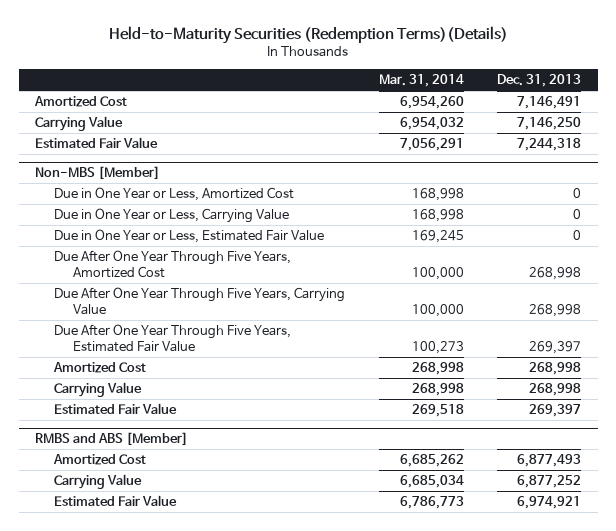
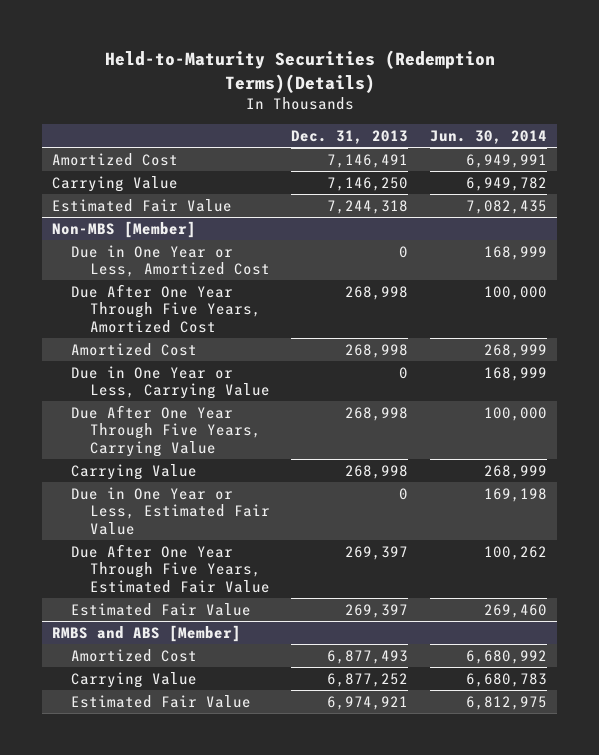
[378,74,464,88] Mar. 31, 2014 -> none
none -> [429,130,547,145] Jun. 30, 2014
[54,208,290,224] Due in One Year or Less, Carrying Value -> [71,365,271,400] Due in One Year or Less, Carrying Value
[54,287,346,316] Due After One Year Through Five Years, Carrying Value -> [71,404,262,458] Due After One Year Through Five Years, Carrying Value
[54,229,325,244] Due in One Year or Less, Estimated Fair Value -> [71,486,271,536] Due in One Year or Less, Estimated Fair Value
[54,324,292,353] Due After One Year Through Five Years, Estimated Fair Value -> [71,543,271,594] Due After One Year Through Five Years, Estimated Fair Value

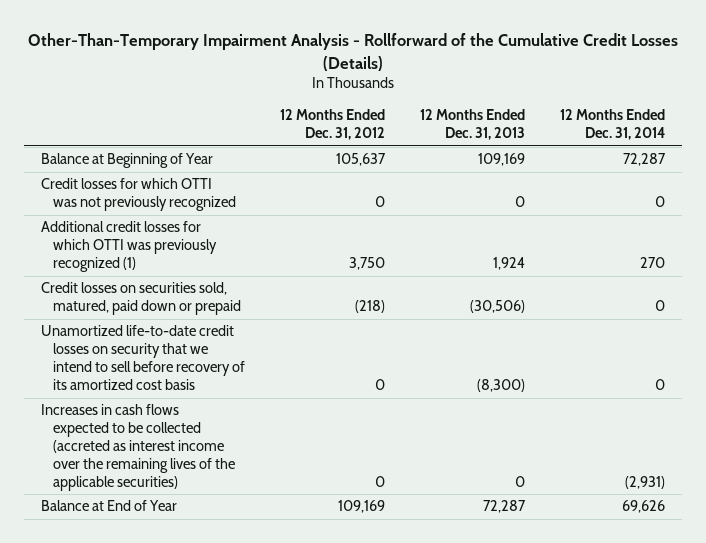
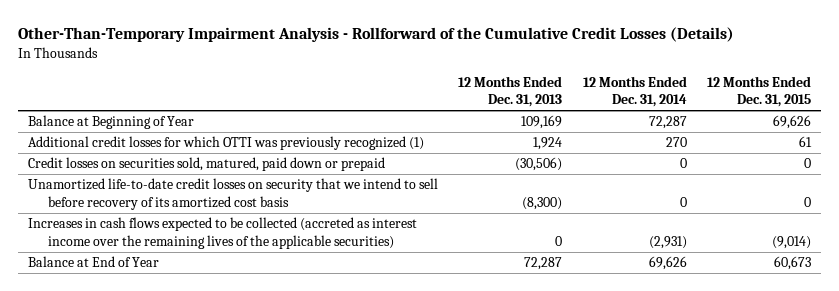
[280,109,386,141] 12 Months Ended Dec. 31, 2012 -> none
none -> [707,75,812,108] 12 Months Ended Dec. 31, 2015
[41,178,237,212] Credit losses for which OTTI was not previously recognized -> none

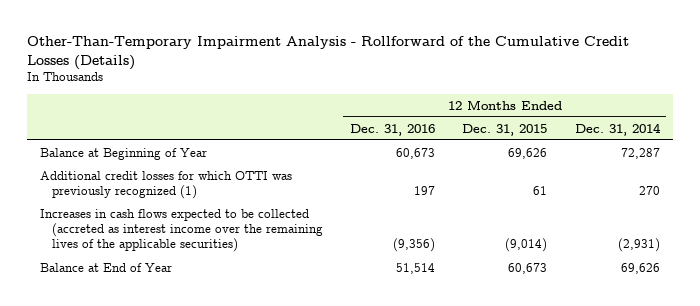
[458,75,563,108] 12 Months Ended Dec. 31, 2013 -> none
none -> [350,123,436,136] Dec. 31, 2016
[27,157,385,172] Credit losses on securities sold, matured, paid down or prepaid -> none
[27,178,438,210] Unamortized life-to-date credit losses on security that we intend to sell before recovery of its amortized cost basis -> none

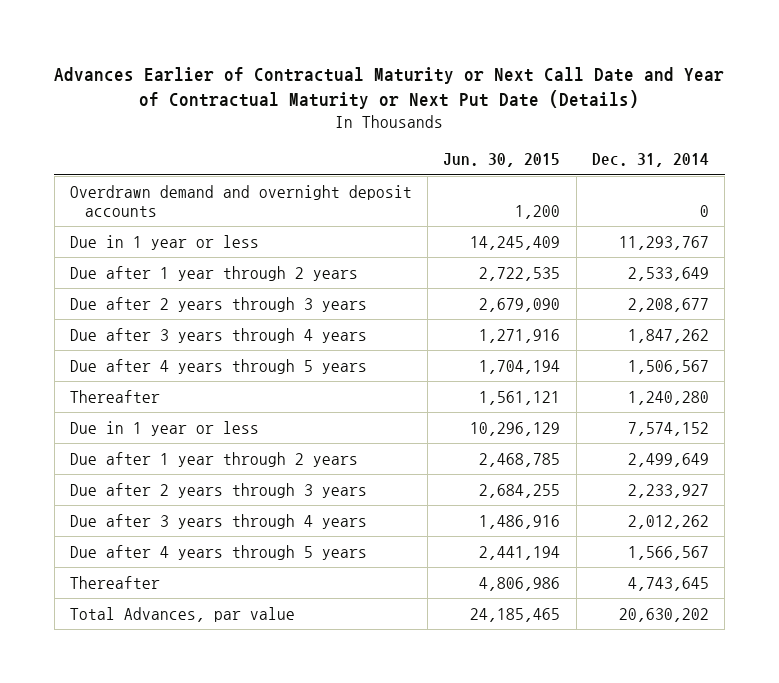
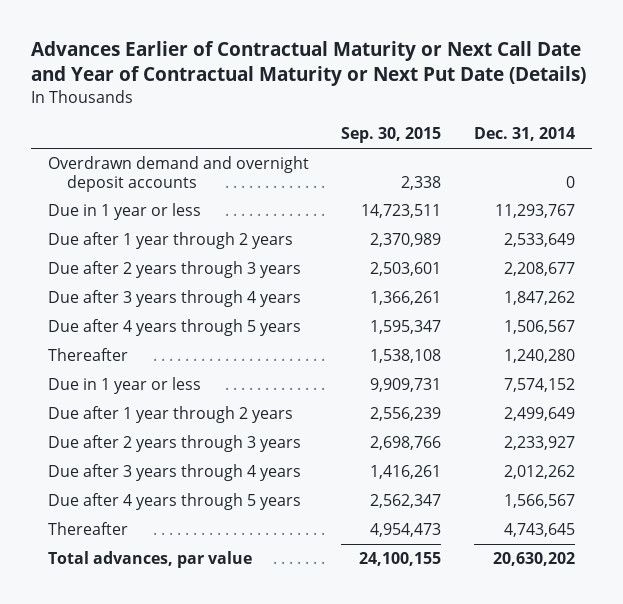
[443,153,561,168] Jun. 30, 2015 -> none
none -> [341,127,442,144] Sep. 30, 2015
[69,606,295,622] Total Advances, par value -> [47,551,252,569] Total advances, par value

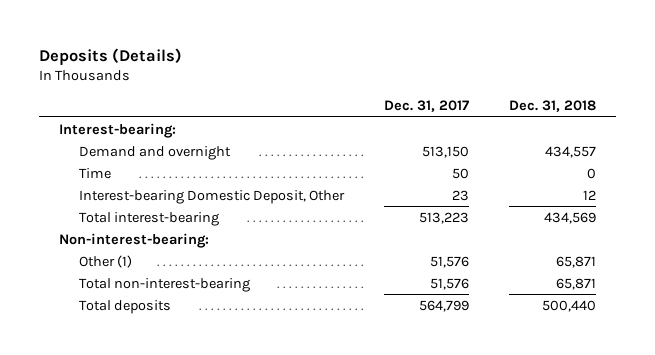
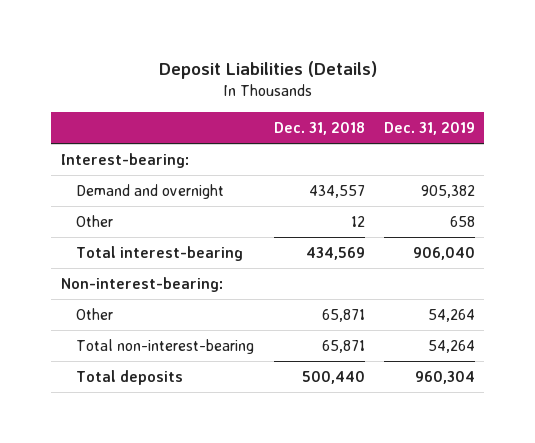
[38,47,182,65] Deposits (Details) -> [158,61,377,80] Deposit Liabilities (Details)
[383,100,469,113] Dec. 31, 2017 -> none
none -> [383,122,475,136] Dec. 31, 2019
[78,167,111,179] Time -> none
[78,189,345,204] Interest-bearing Domestic Deposit, Other -> [76,214,114,227] Other
[78,254,132,268] Other (1) -> [76,307,114,320] Other

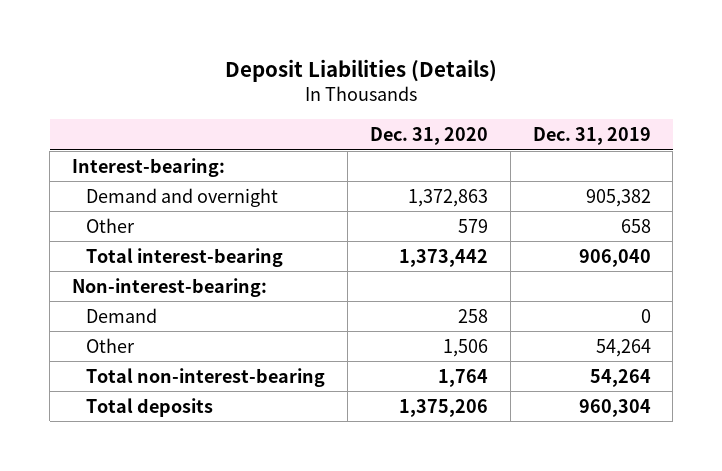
[273,122,365,136] Dec. 31, 2018 -> none
none -> [369,127,488,146] Dec. 31, 2020
none -> [86,307,158,323] Demand

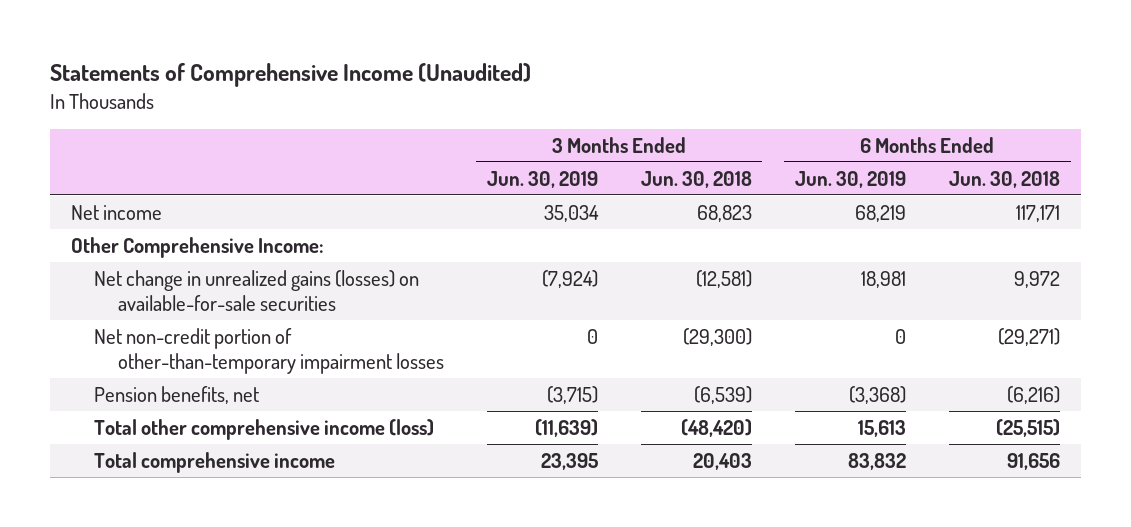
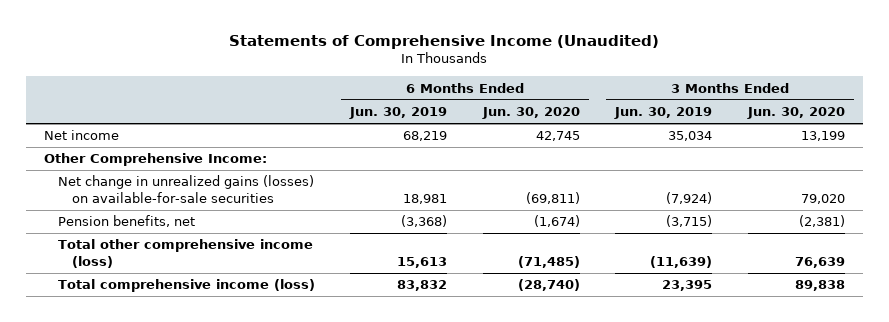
[640,170,752,188] Jun. 30, 2018 -> none
[948,170,1060,188] Jun. 30, 2018 -> none
none -> [481,107,580,120] Jun. 30, 2020
none -> [746,107,845,120] Jun. 30, 2020
[94,327,444,375] Net non-credit portion of other-than-temporary impairment losses -> none
[94,451,336,473] Total comprehensive income -> [57,279,315,293] Total comprehensive income (loss)

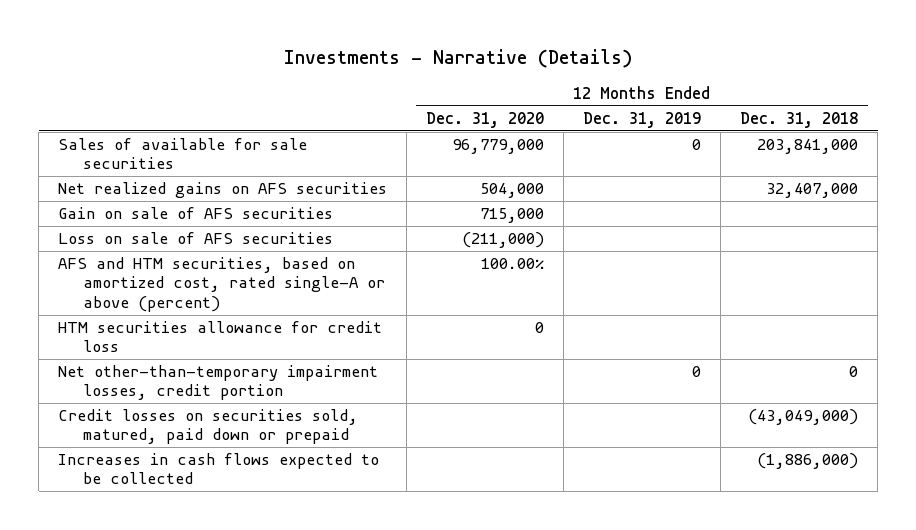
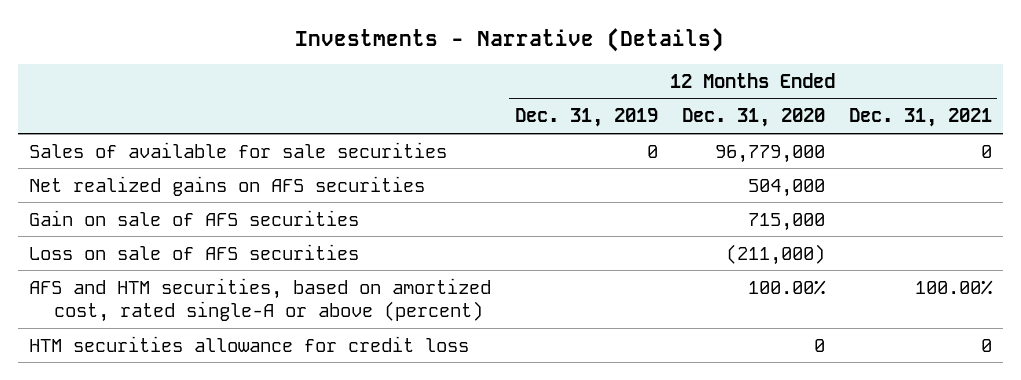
[740,111,859,128] Dec. 31, 2018 -> none
none -> [848,108,992,128] Dec. 31, 2021
[58,365,379,401] Net other-than-temporary impairment losses, credit portion -> none
[58,409,359,445] Credit losses on securities sold, matured, paid down or prepaid -> none
[58,453,380,485] Increases in cash flows expected to be collected -> none

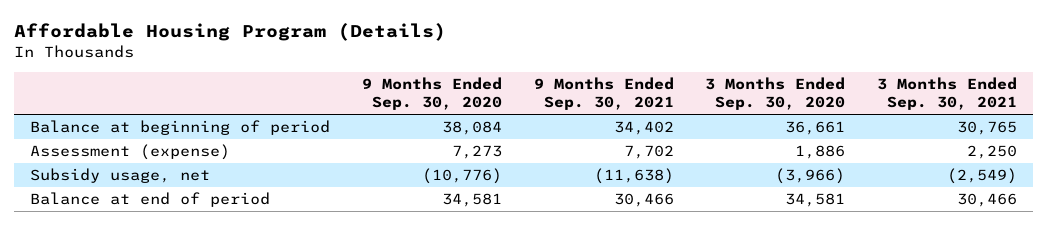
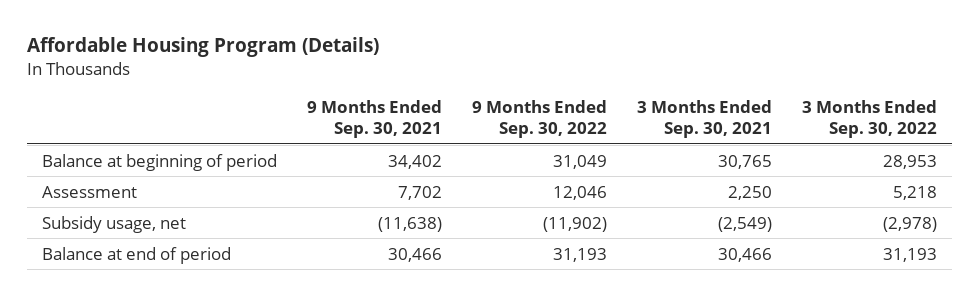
[361,76,502,111] 9 Months Ended Sep. 30, 2020 -> none
[705,76,846,111] 3 Months Ended Sep. 30, 2020 -> none
none -> [471,99,607,139] 9 Months Ended Sep. 30, 2022
none -> [801,99,937,139] 3 Months Ended Sep. 30, 2022
[30,144,231,161] Assessment (expense) -> [41,185,137,198] Assessment

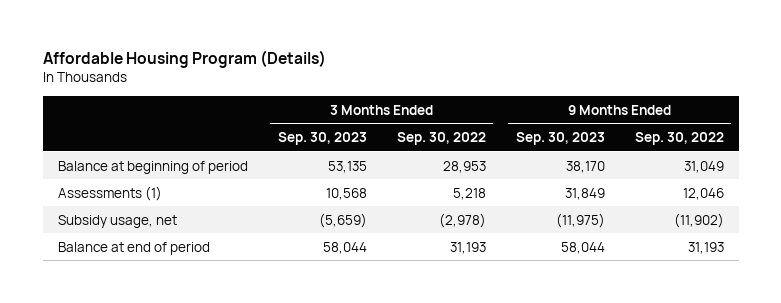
[306,99,442,139] 9 Months Ended Sep. 30, 2021 -> none
[636,99,772,139] 3 Months Ended Sep. 30, 2021 -> none
none -> [277,131,367,145] Sep. 30, 2023
none -> [515,131,605,145] Sep. 30, 2023
[41,185,137,198] Assessment -> [57,185,162,201] Assessments (1)

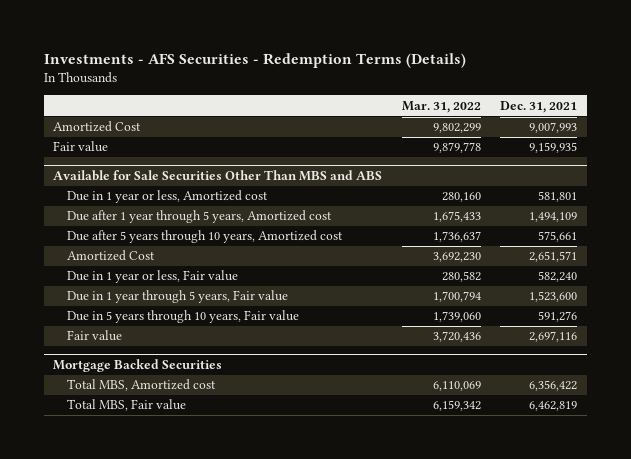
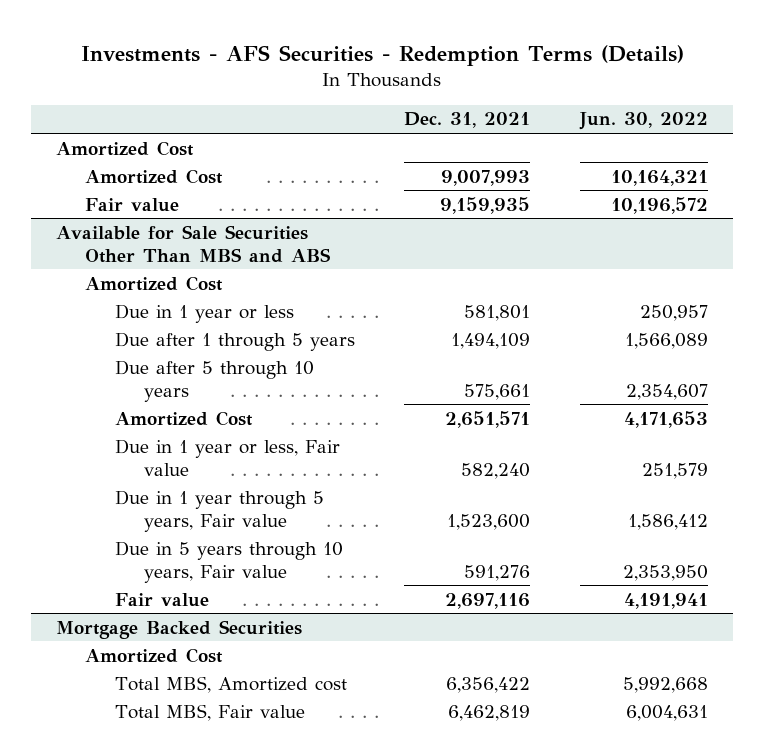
[401,100,481,113] Mar. 31, 2022 -> none
none -> [578,112,708,131] Jun. 30, 2022
none -> [56,140,195,156] Amortized Cost
none -> [85,275,224,291] Amortized Cost
[66,190,268,204] Due in 1 year or less, Amortized cost -> [114,303,294,323] Due in 1 year or less
[66,210,332,224] Due after 1 year through 5 years, Amortized cost -> [114,331,355,351] Due after 1 through 5 years
[66,230,343,244] Due after 5 years through 10 years, Amortized cost -> [114,359,314,402] Due after 5 through 10 years
none -> [85,647,224,663] Amortized Cost

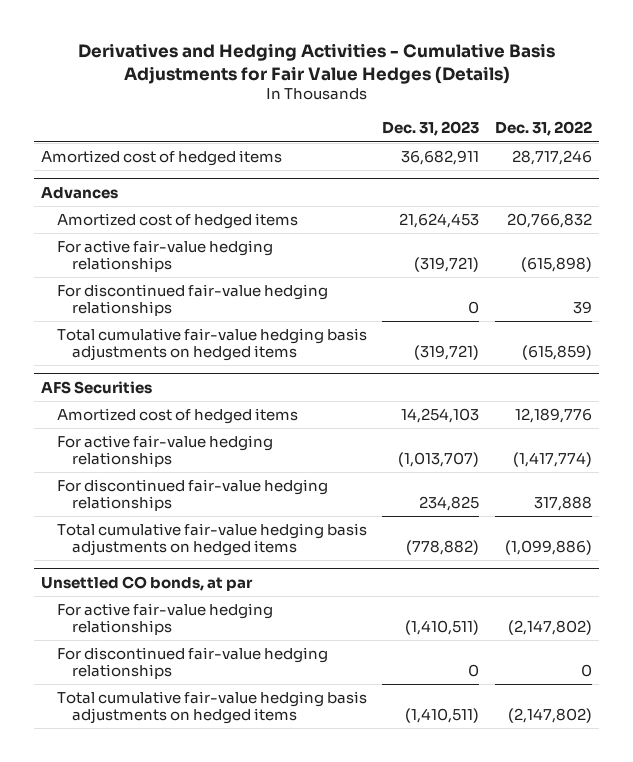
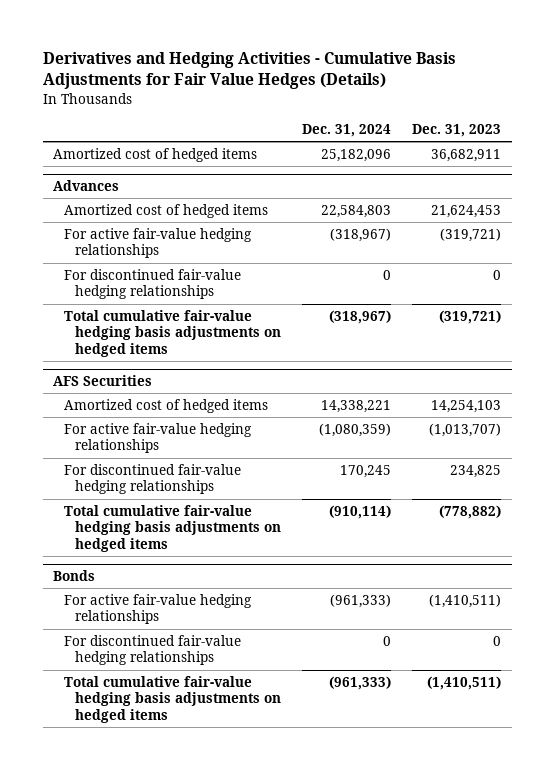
[494,121,592,137] Dec. 31, 2022 -> none
none -> [302,124,392,138] Dec. 31, 2024
[41,575,254,591] Unsettled CO bonds, at par -> [53,570,96,582] Bonds

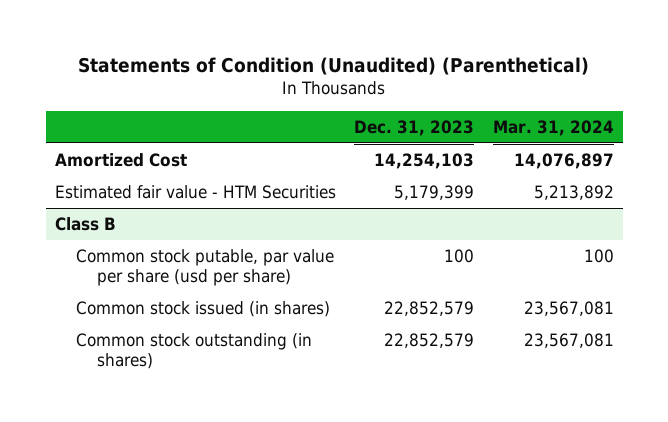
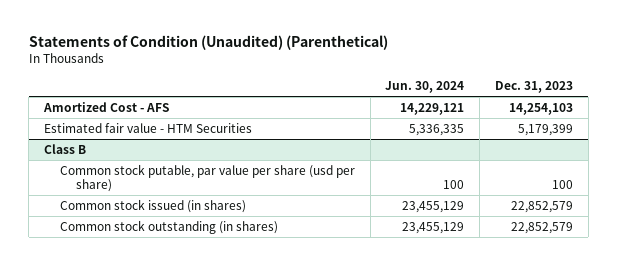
[492,119,614,136] Mar. 31, 2024 -> none
none -> [385,81,465,94] Jun. 30, 2024
[54,153,187,168] Amortized Cost -> [42,101,169,112] Amortized Cost - AFS

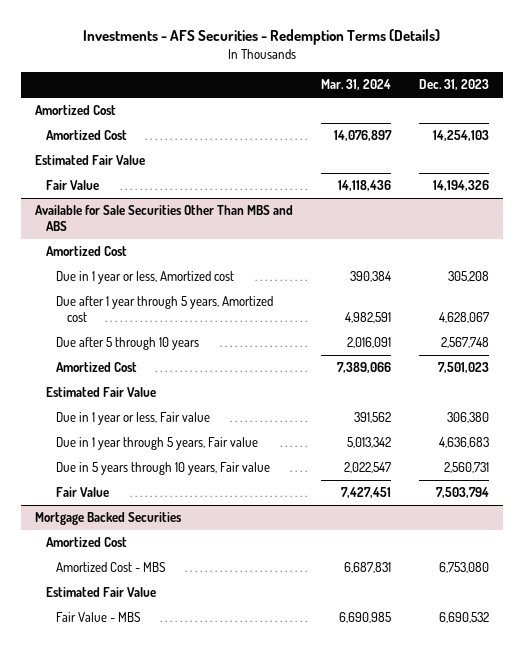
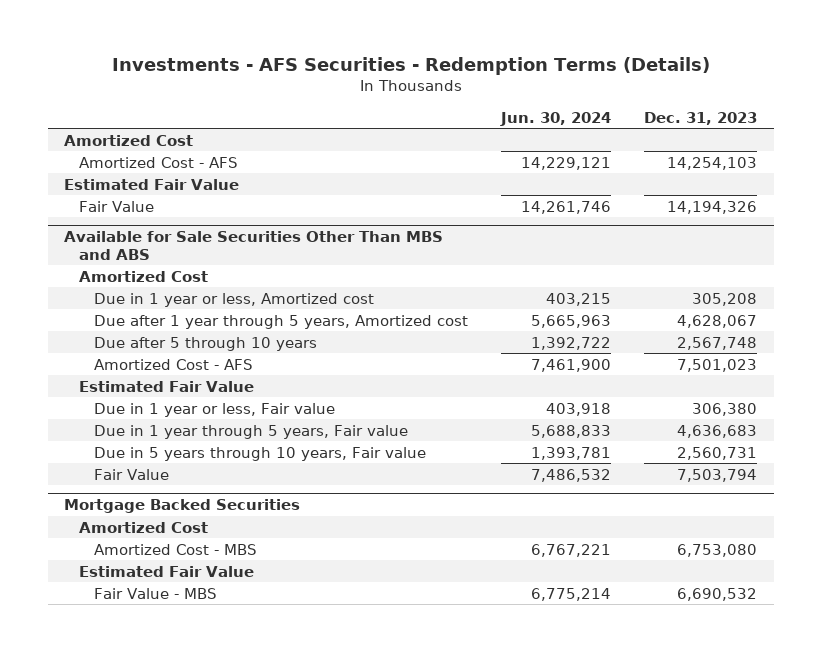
[320,79,391,91] Mar. 31, 2024 -> none
none -> [500,111,612,126] Jun. 30, 2024
[45,130,127,141] Amortized Cost -> [79,156,239,168] Amortized Cost - AFS
[56,362,138,373] Amortized Cost -> [94,358,254,370] Amortized Cost - AFS

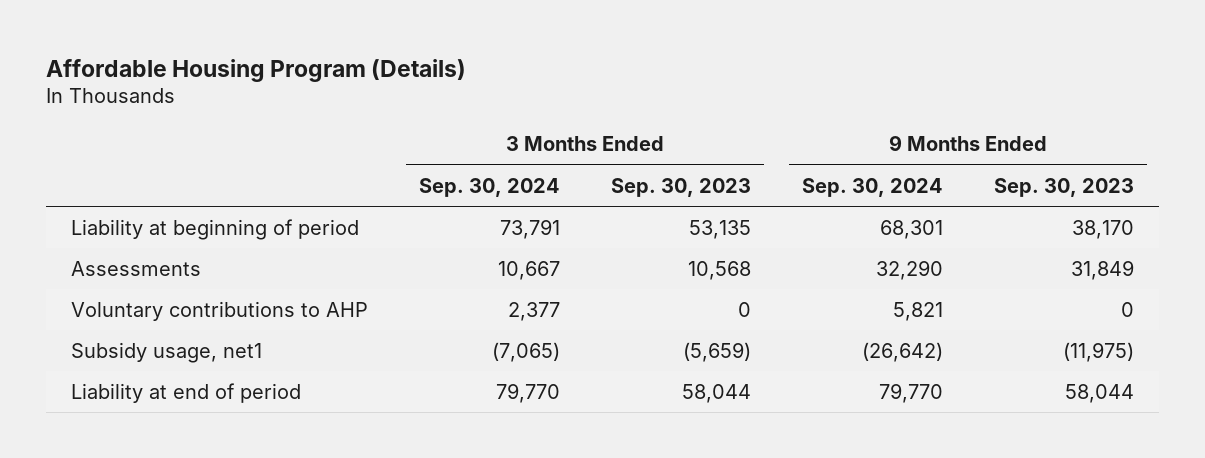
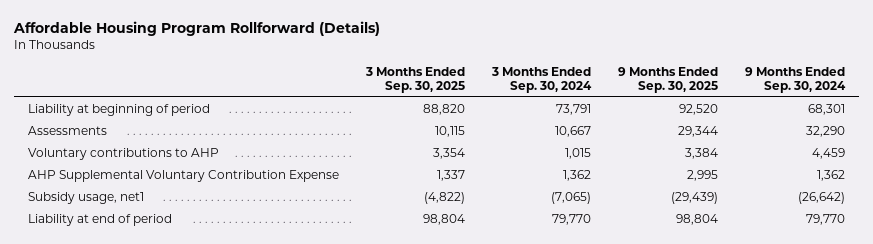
[45,58,466,82] Affordable Housing Program (Details) -> [12,20,380,36] Affordable Housing Program Rollforward (Details)
[611,177,752,197] Sep. 30, 2023 -> none
[993,177,1134,197] Sep. 30, 2023 -> none
none -> [364,67,465,94] 3 Months Ended Sep. 30, 2025
none -> [617,67,718,94] 9 Months Ended Sep. 30, 2025
[508,301,561,321] 2,377 -> [564,148,591,160] 1,015
[892,301,943,321] 5,821 -> [812,148,846,160] 4,459
none -> [27,170,339,183] AHP Supplemental Voluntary Contribution Expense

